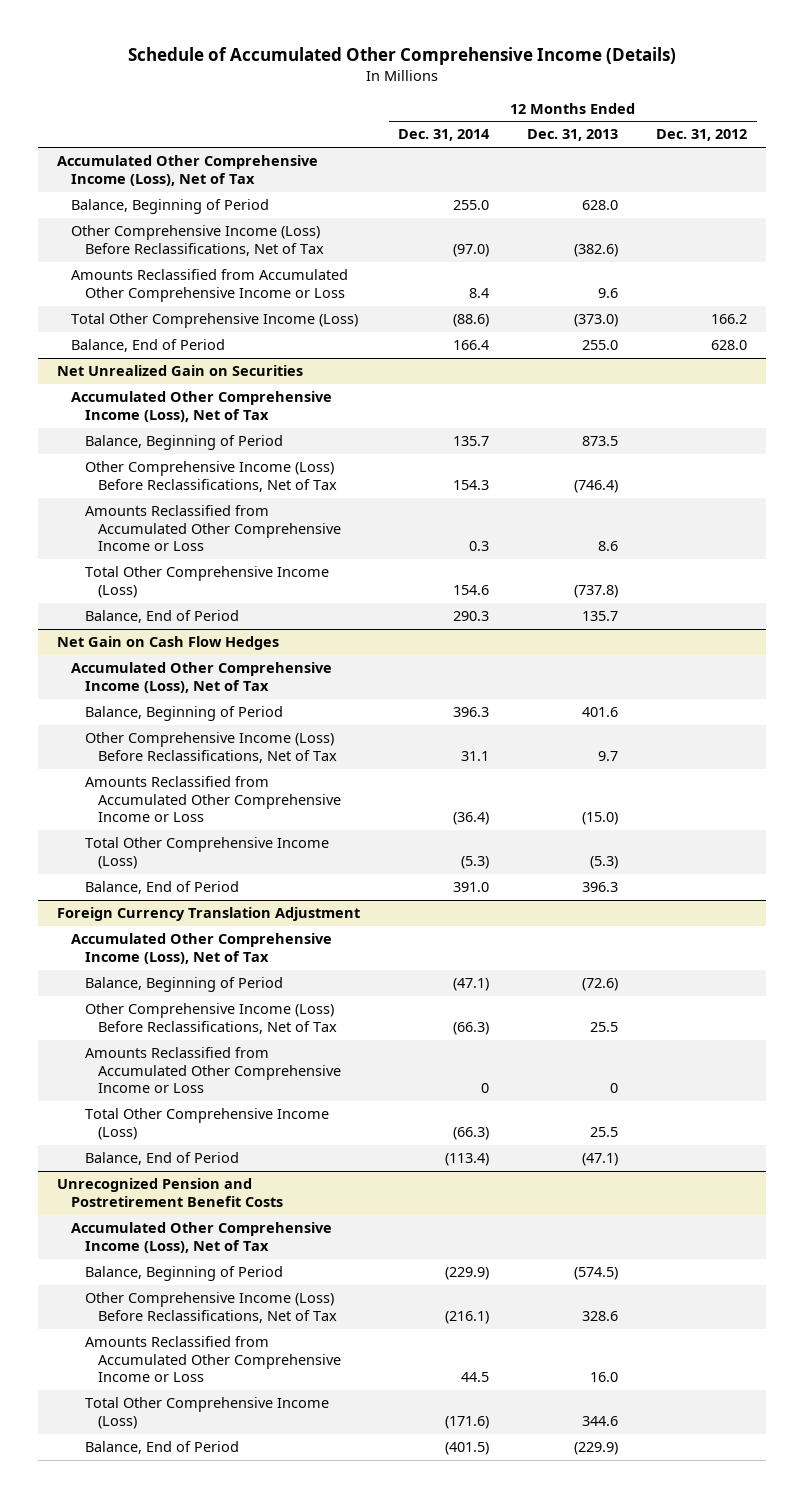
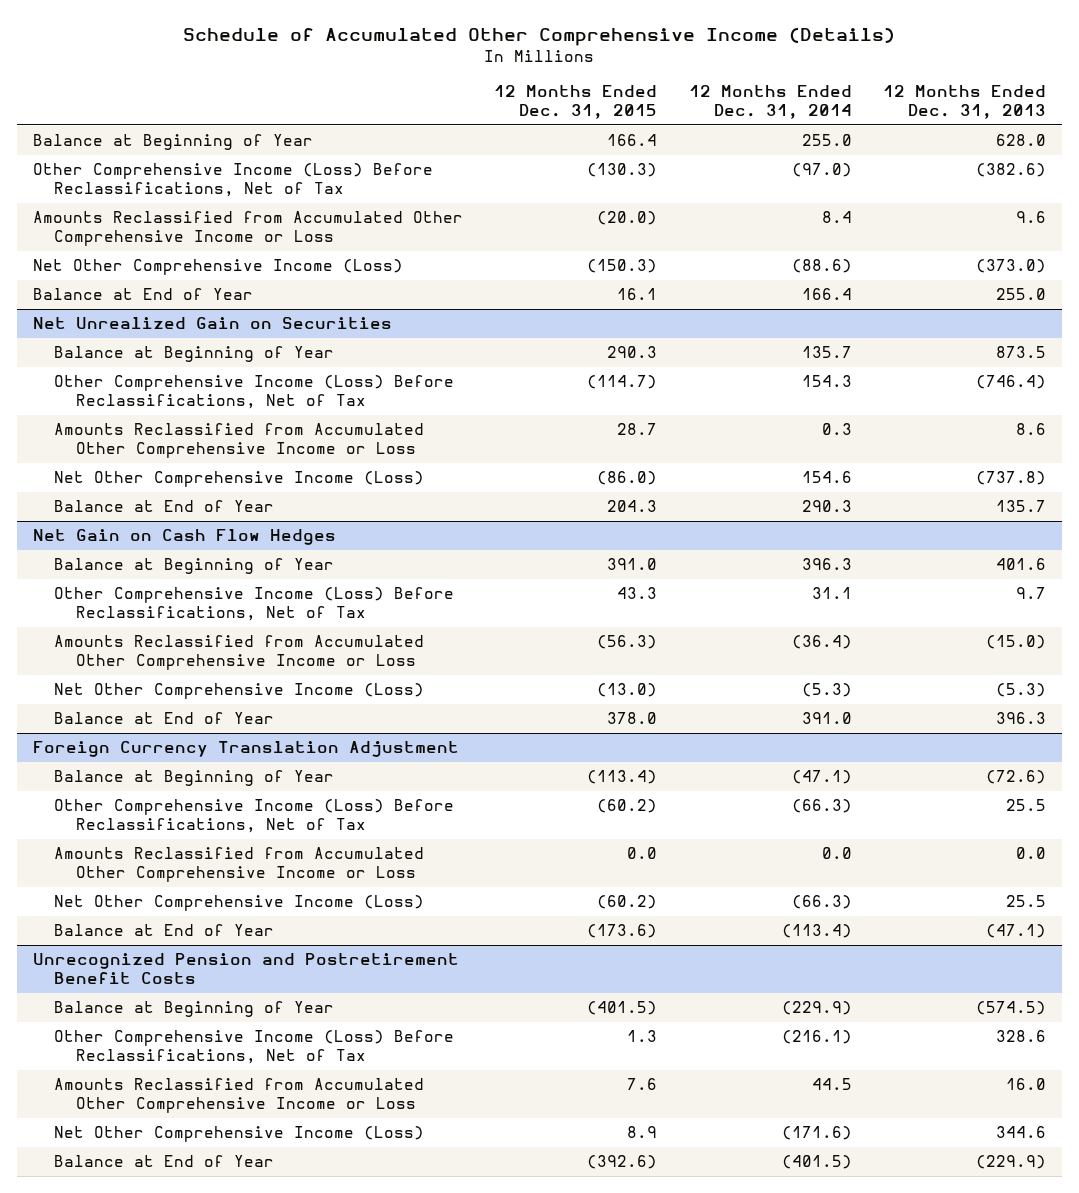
[656,129,748,142] Dec. 31, 2012 -> none
none -> [494,85,658,120] 12 Months Ended Dec. 31, 2015
[57,155,319,186] Accumulated Other Comprehensive Income (Loss), Net of Tax -> none
[71,199,270,215] Balance, Beginning of Period -> [32,134,313,151] Balance at Beginning of Year
[71,313,359,329] Total Other Comprehensive Income (Loss) -> [32,259,403,276] Net Other Comprehensive Income (Loss)
[71,339,226,353] Balance, End of Period -> [32,288,253,301] Balance at End of Year
[71,391,333,422] Accumulated Other Comprehensive Income (Loss), Net of Tax -> none
[84,435,283,451] Balance, Beginning of Period -> [54,346,335,363] Balance at Beginning of Year
[84,566,329,598] Total Other Comprehensive Income (Loss) -> [54,471,425,488] Net Other Comprehensive Income (Loss)
[84,610,239,624] Balance, End of Period -> [54,500,275,513] Balance at End of Year
[71,662,333,693] Accumulated Other Comprehensive Income (Loss), Net of Tax -> none
[84,706,283,722] Balance, Beginning of Period -> [54,558,335,575] Balance at Beginning of Year
[84,837,329,869] Total Other Comprehensive Income (Loss) -> [54,683,425,700] Net Other Comprehensive Income (Loss)
[84,881,239,895] Balance, End of Period -> [54,712,275,725] Balance at End of Year
[71,933,333,964] Accumulated Other Comprehensive Income (Loss), Net of Tax -> none
[84,977,283,993] Balance, Beginning of Period -> [54,770,335,787] Balance at Beginning of Year
[481,1083,490,1094] 0 -> [821,847,852,860] 0.0
[610,1083,619,1094] 0 -> [1016,847,1047,860] 0.0
[84,1108,329,1140] Total Other Comprehensive Income (Loss) -> [54,895,425,912] Net Other Comprehensive Income (Loss)
[84,1152,239,1166] Balance, End of Period -> [54,924,275,937] Balance at End of Year
[71,1222,333,1253] Accumulated Other Comprehensive Income (Loss), Net of Tax -> none
[84,1266,283,1282] Balance, Beginning of Period -> [54,1001,335,1018] Balance at Beginning of Year
[84,1397,329,1429] Total Other Comprehensive Income (Loss) -> [54,1126,425,1143] Net Other Comprehensive Income (Loss)
[84,1441,239,1455] Balance, End of Period -> [54,1155,275,1168] Balance at End of Year

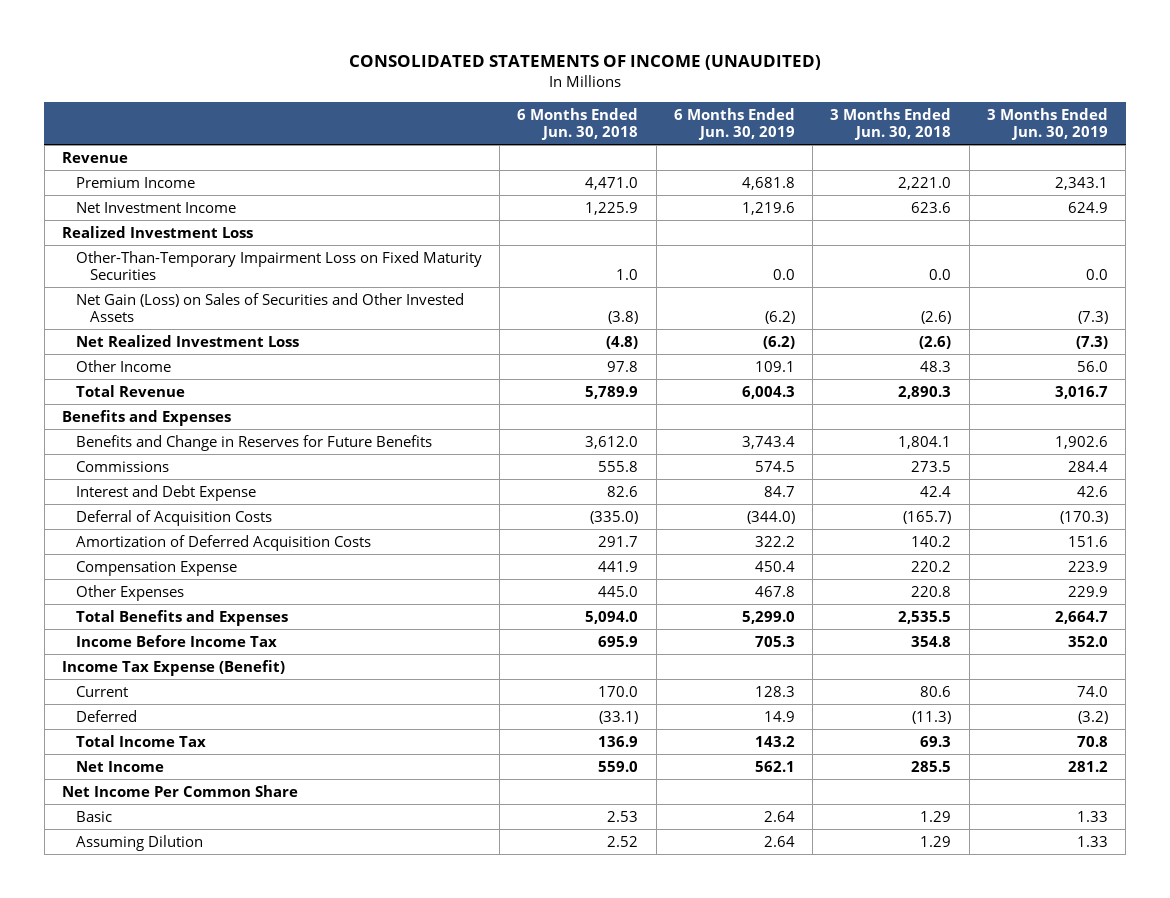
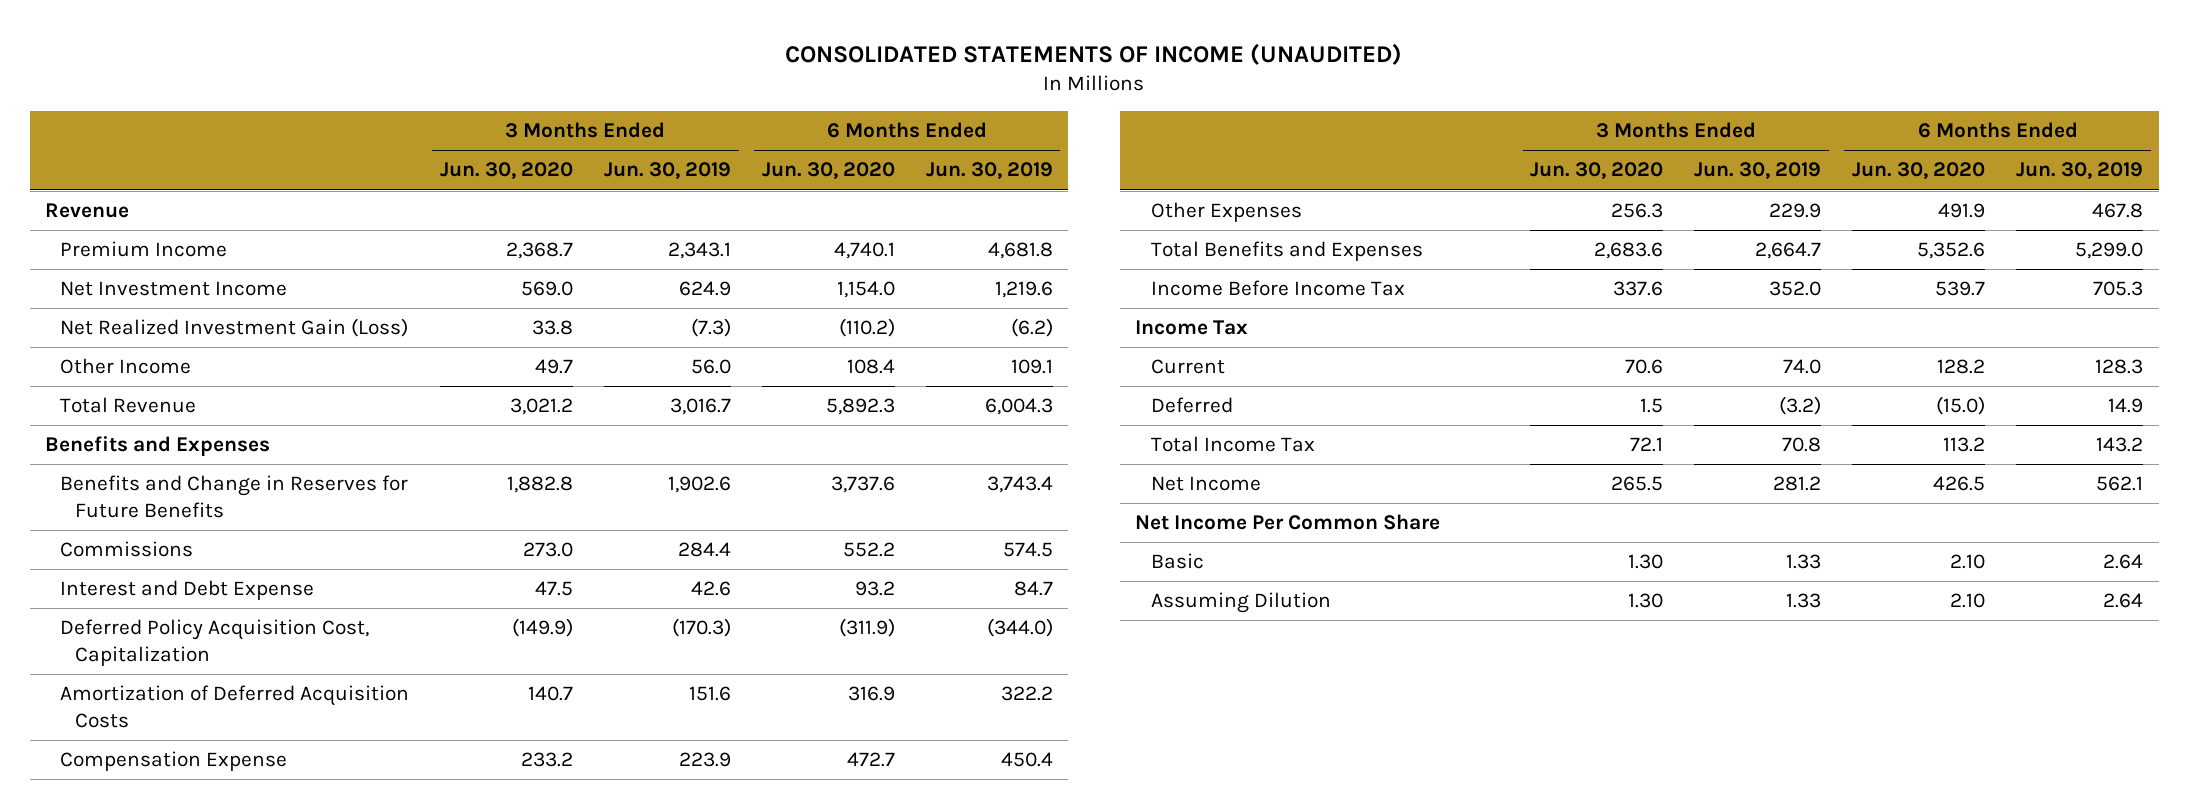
[517,107,639,140] 6 Months Ended Jun. 30, 2018 -> none
[830,107,952,140] 3 Months Ended Jun. 30, 2018 -> none
none -> [439,162,573,180] Jun. 30, 2020
none -> [761,162,895,180] Jun. 30, 2020
[61,225,253,238] Realized Investment Loss -> none
[75,250,482,281] Other-Than-Temporary Impairment Loss on Fixed Maturity Securities -> none
[75,292,464,323] Net Gain (Loss) on Sales of Securities and Other Invested Assets -> none
[75,334,299,347] Net Realized Investment Loss -> [60,318,409,338] Net Realized Investment Gain (Loss)
[75,509,272,526] Deferral of Acquisition Costs -> [60,619,370,666] Deferred Policy Acquisition Cost, Capitalization
[61,659,285,676] Income Tax Expense (Benefit) -> [1135,320,1249,336] Income Tax

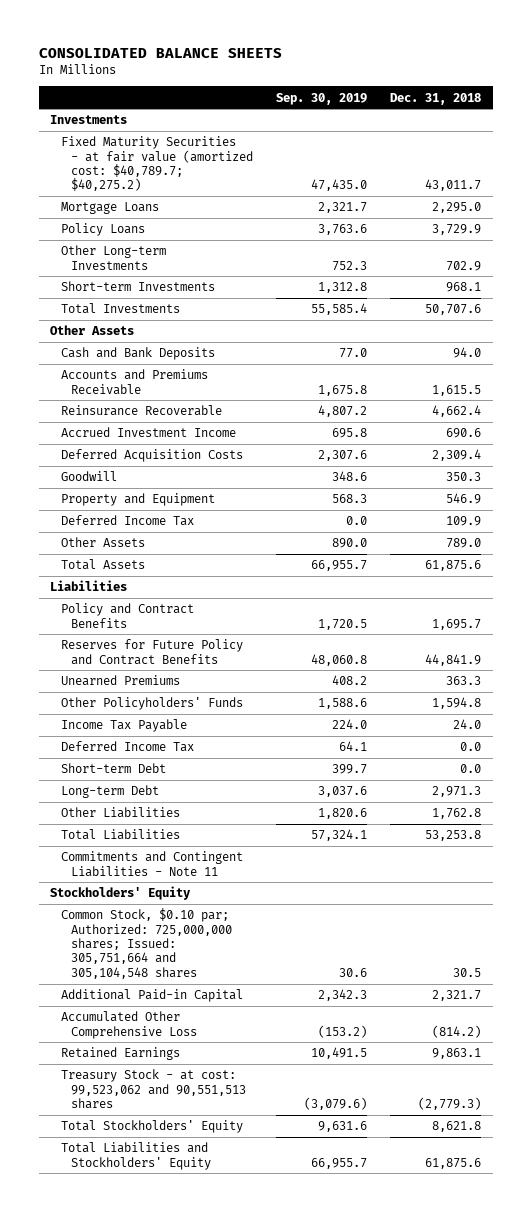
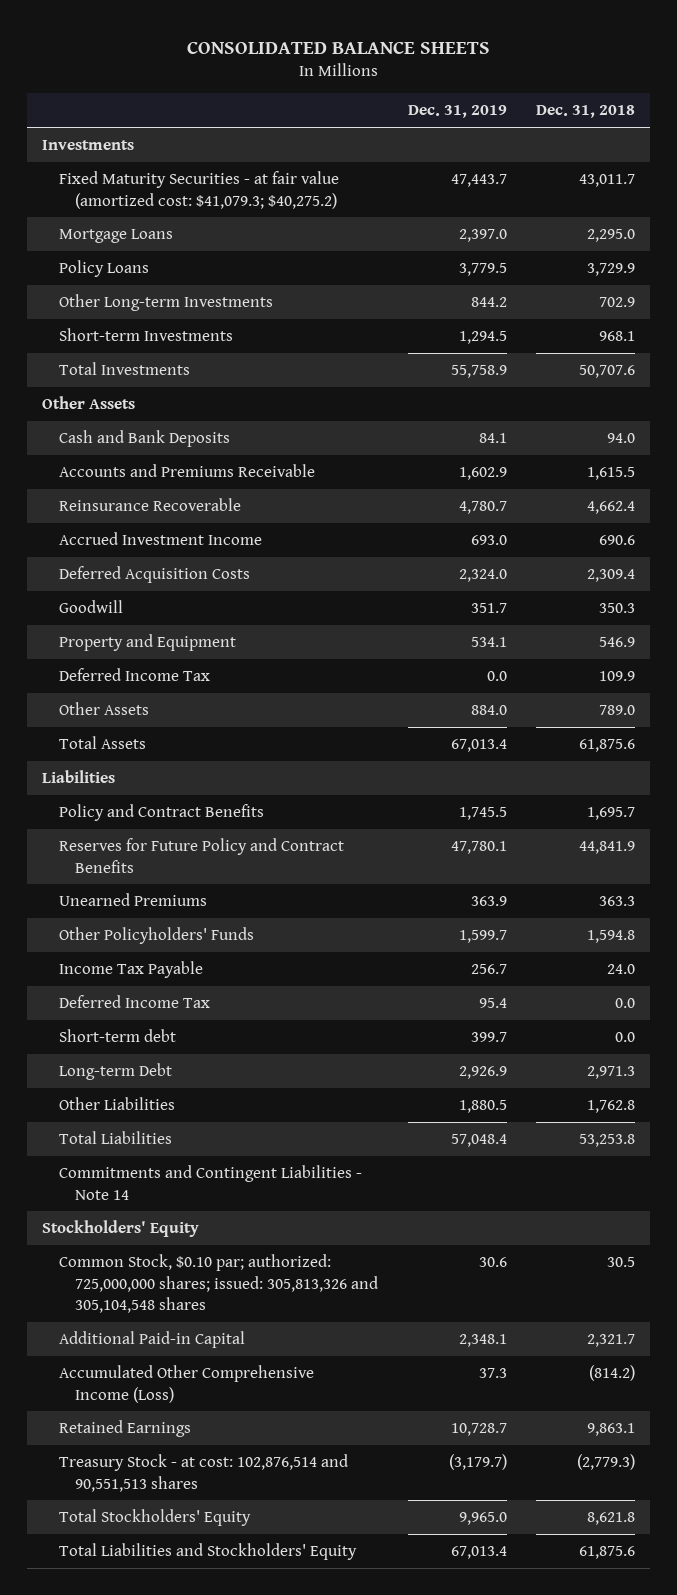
[276,92,368,105] Sep. 30, 2019 -> none
none -> [407,105,507,119] Dec. 31, 2019
[60,136,254,192] Fixed Maturity Securities - at fair value (amortized cost: $40,789.7; $40,275.2) -> [58,171,339,209] Fixed Maturity Securities - at fair value (amortized cost: $41,079.3; $40,275.2)
[60,763,166,774] Short-term Debt -> [58,1029,176,1043] Short-term debt
[60,851,243,877] Commitments and Contingent Liabilities - Note 11 -> [58,1165,362,1200] Commitments and Contingent Liabilities - Note 14
[60,908,233,979] Common Stock, $0.10 par; Authorized: 725,000,000 shares; Issued: 305,751,664 and 305,104,548 shares -> [58,1254,379,1314] Common Stock, $0.10 par; authorized: 725,000,000 shares; issued: 305,813,326 and 305,104,548 shares
[60,1011,198,1039] Accumulated Other Comprehensive Loss -> [58,1365,314,1403] Accumulated Other Comprehensive Income (Loss)
[60,1069,247,1110] Treasury Stock - at cost: 99,523,062 and 90,551,513 shares -> [58,1454,348,1492] Treasury Stock - at cost: 102,876,514 and 90,551,513 shares

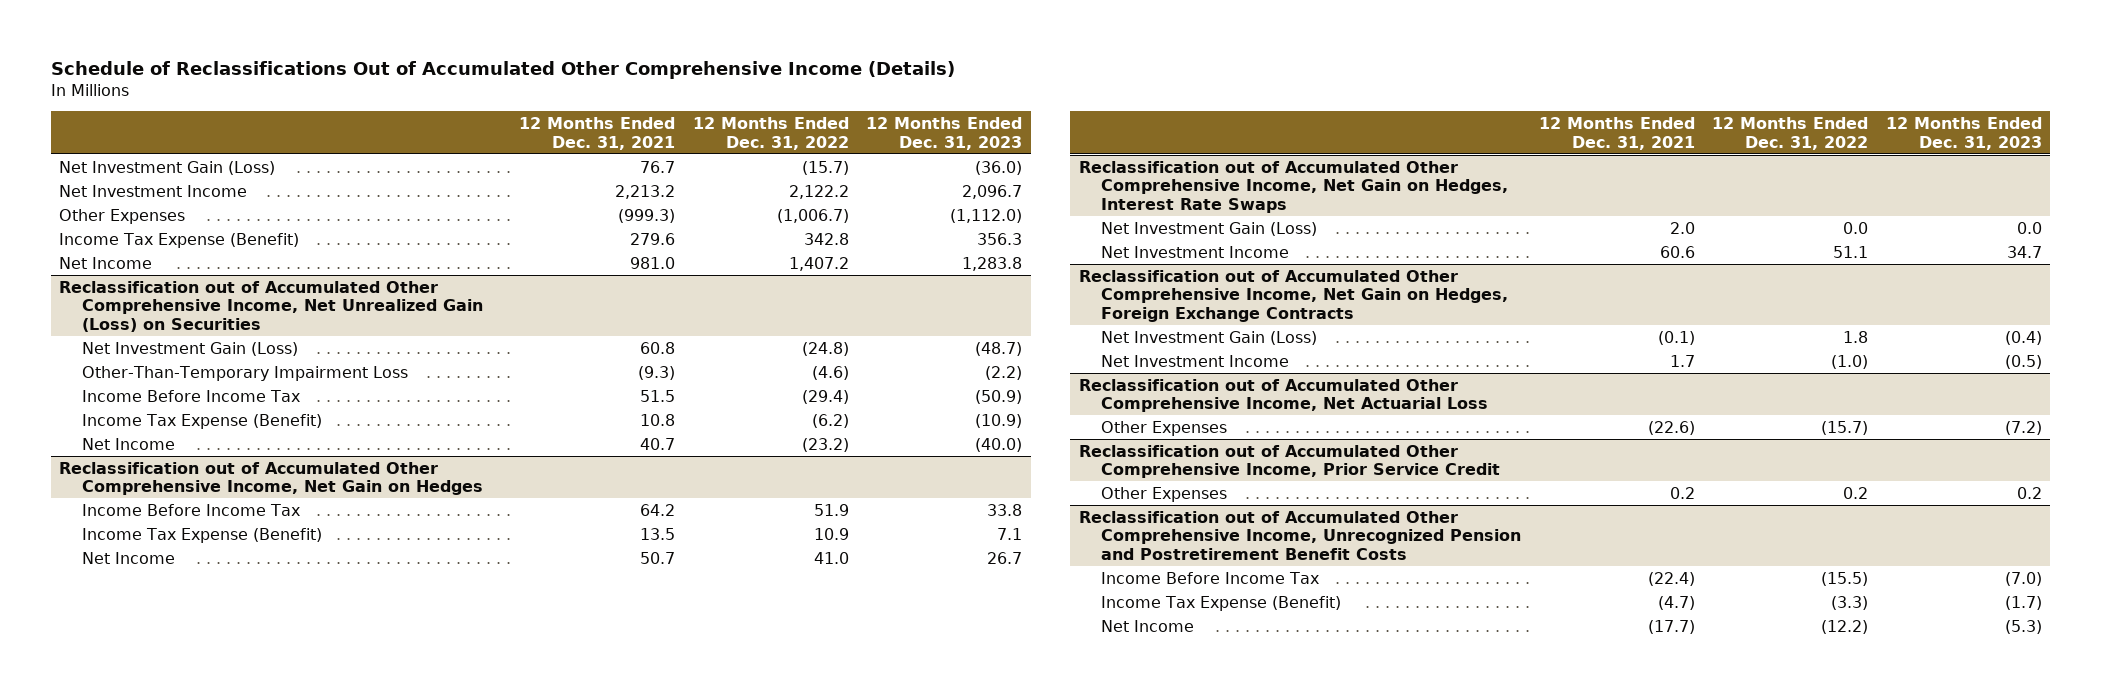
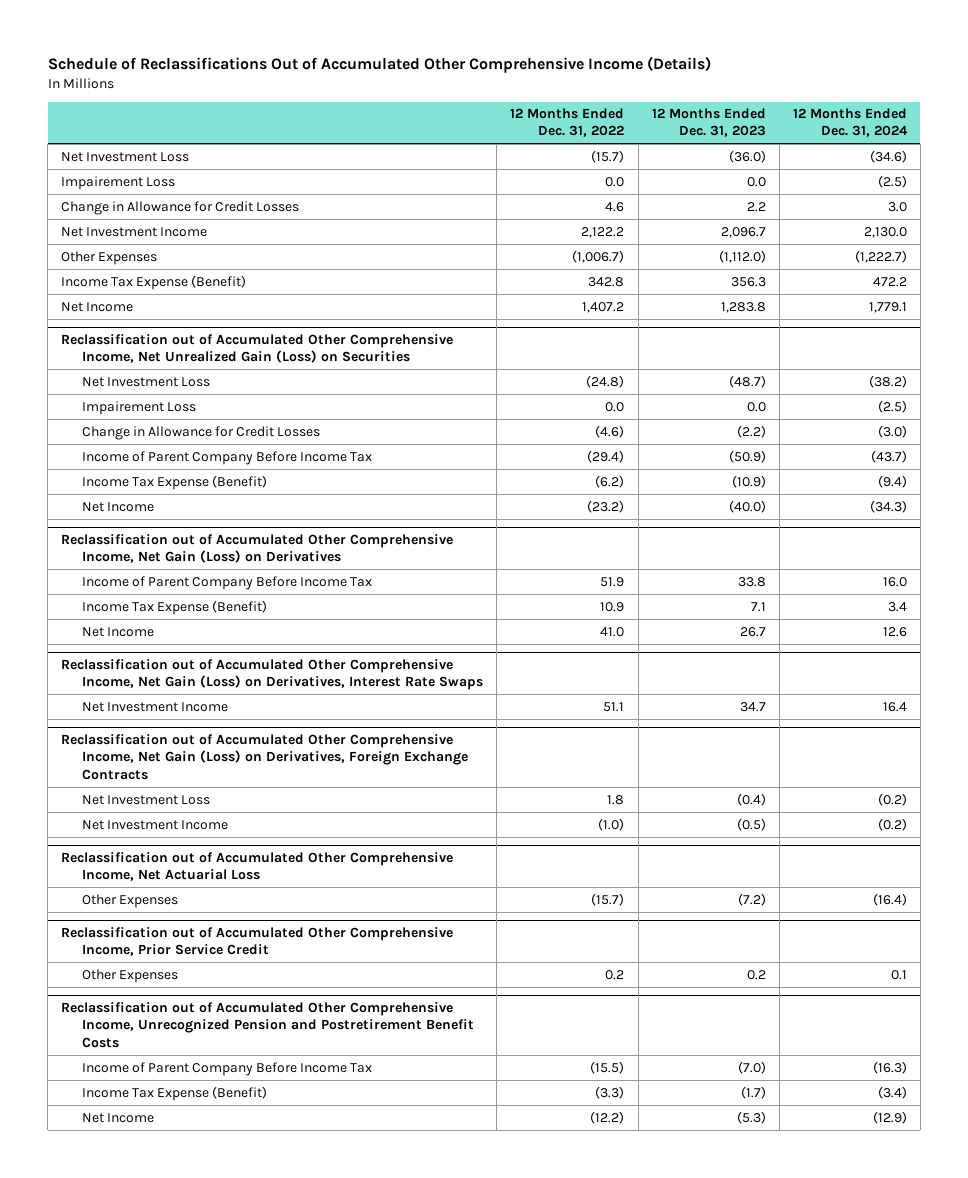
[519,117,676,150] 12 Months Ended Dec. 31, 2021 -> none
none -> [792,108,908,138] 12 Months Ended Dec. 31, 2024
[59,160,276,175] Net Investment Gain (Loss) -> [61,151,190,162] Net Investment Loss
none -> [61,175,176,190] Impairement Loss
none -> [61,200,300,215] Change in Allowance for Credit Losses
[81,341,298,356] Net Investment Gain (Loss) -> [82,376,211,387] Net Investment Loss
none -> [82,400,197,415] Impairement Loss
[81,365,408,381] Other-Than-Temporary Impairment Loss -> [82,425,321,440] Change in Allowance for Credit Losses
[81,389,300,402] Income Before Income Tax -> [82,450,373,465] Income of Parent Company Before Income Tax
[59,461,483,496] Reclassification out of Accumulated Other Comprehensive Income, Net Gain on Hedges -> [61,534,454,564] Reclassification out of Accumulated Other Comprehensive Income, Net Gain (Loss) on Derivatives
[81,503,300,516] Income Before Income Tax -> [82,575,373,590] Income of Parent Company Before Income Tax
[1101,221,1318,236] Net Investment Gain (Loss) -> none
[1078,160,1509,213] Reclassification out of Accumulated Other Comprehensive Income, Net Gain on Hedges, Interest Rate Swaps -> [61,659,484,691] Reclassification out of Accumulated Other Comprehensive Income, Net Gain (Loss) on Derivatives, Interest Rate Swaps
[1078,269,1509,322] Reclassification out of Accumulated Other Comprehensive Income, Net Gain on Hedges, Foreign Exchange Contracts -> [61,734,469,780] Reclassification out of Accumulated Other Comprehensive Income, Net Gain (Loss) on Derivatives, Foreign Exchange Contracts
[1101,330,1318,345] Net Investment Gain (Loss) -> [82,794,211,805] Net Investment Loss
[1101,571,1320,584] Income Before Income Tax -> [82,1061,373,1076] Income of Parent Company Before Income Tax

